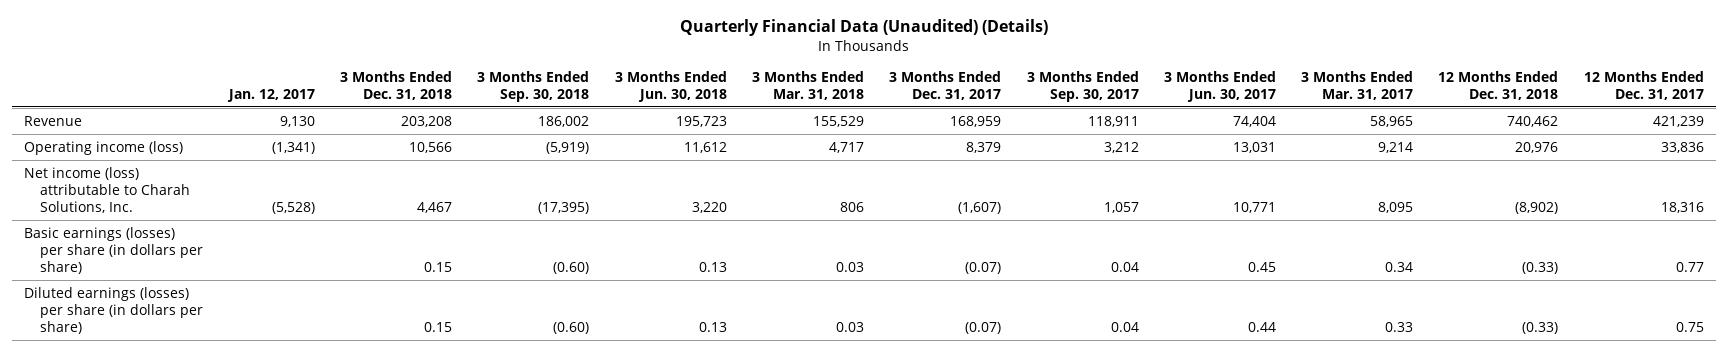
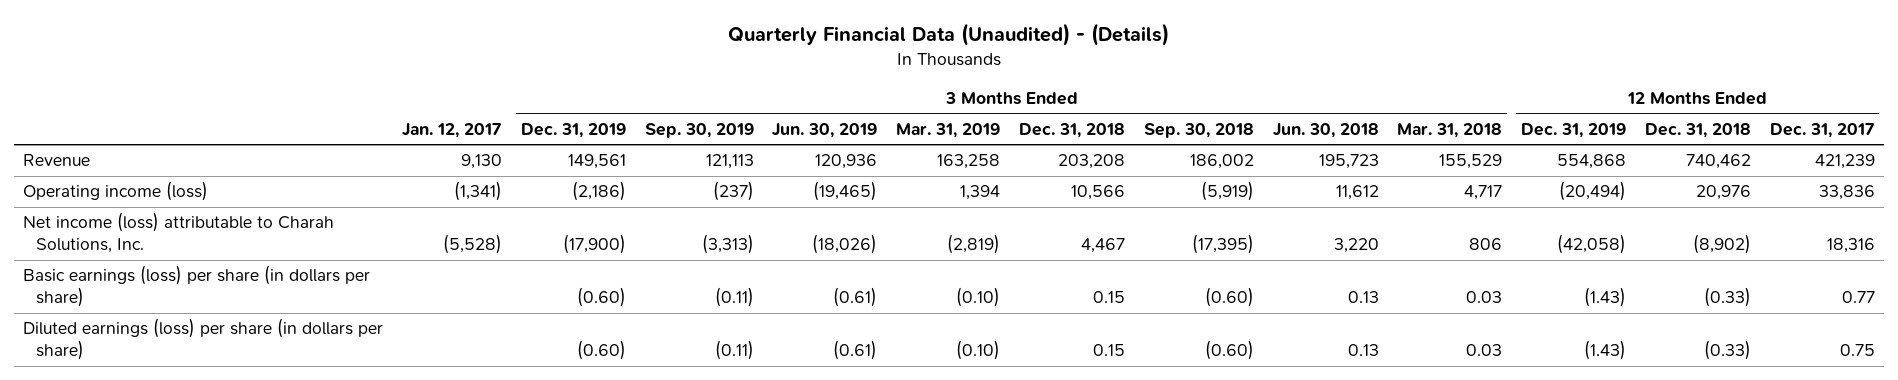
[680,19,1049,37] Quarterly Financial Data (Unaudited) (Details) -> [728,23,1170,47] Quarterly Financial Data (Unaudited) - (Details)
[889,70,1002,100] 3 Months Ended Dec. 31, 2017 -> none
[1026,70,1139,102] 3 Months Ended Sep. 30, 2017 -> none
[1163,70,1276,102] 3 Months Ended Jun. 30, 2017 -> none
[1301,70,1414,100] 3 Months Ended Mar. 31, 2017 -> none
none -> [520,122,626,138] Dec. 31, 2019
none -> [644,122,754,138] Sep. 30, 2019
none -> [772,122,878,138] Jun. 30, 2019
none -> [896,122,1001,138] Mar. 31, 2019
none -> [1521,122,1627,138] Dec. 31, 2019
[24,226,204,275] Basic earnings (losses) per share (in dollars per share) -> [23,265,371,308] Basic earnings (loss) per share (in dollars per share)
[24,286,204,335] Diluted earnings (losses) per share (in dollars per share) -> [23,318,384,361] Diluted earnings (loss) per share (in dollars per share)

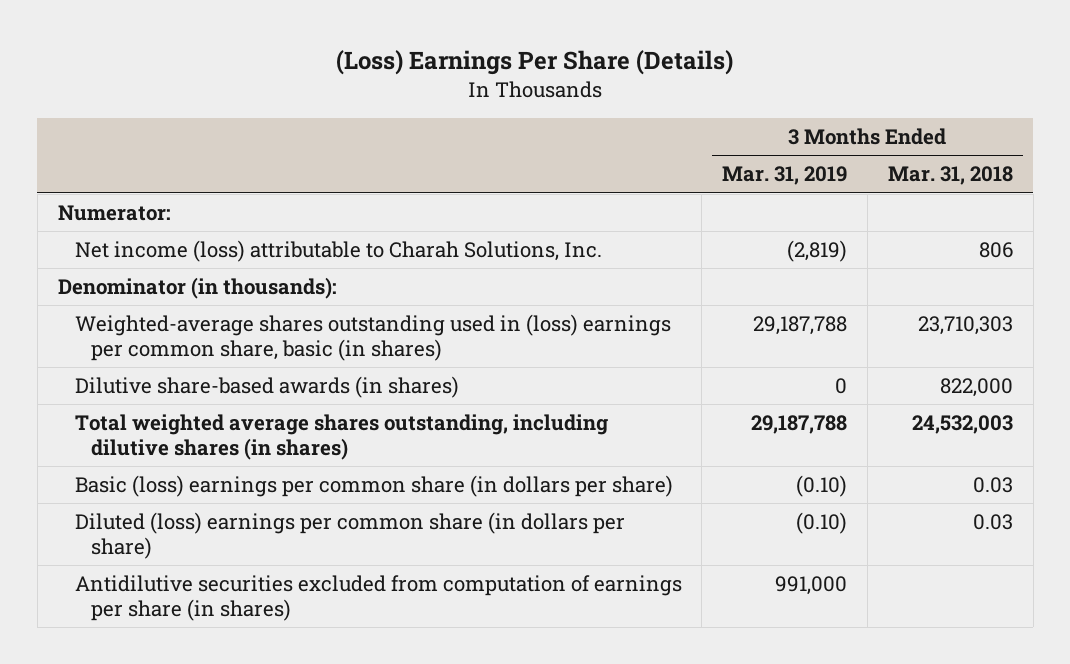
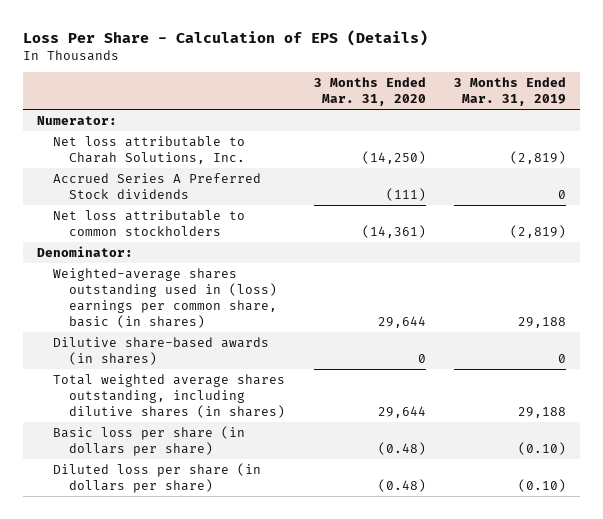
[336,50,734,76] (Loss) Earnings Per Share (Details) -> [23,29,429,46] Loss Per Share - Calculation of EPS (Details)
[887,166,1013,186] Mar. 31, 2018 -> none
none -> [313,77,426,107] 3 Months Ended Mar. 31, 2020
[74,240,602,263] Net income (loss) attributable to Charah Solutions, Inc. -> [53,136,246,164] Net loss attributable to Charah Solutions, Inc.
none -> [53,173,262,199] Accrued Series A Preferred Stock dividends
none -> [53,210,246,236] Net loss attributable to common stockholders
[57,277,337,300] Denominator (in thousands): -> [37,246,134,258] Denominator:
[753,316,848,336] 29,187,788 -> [518,316,567,328] 29,188
[74,575,682,621] Antidilutive securities excluded from computation of earnings per share (in shares) -> none
[751,415,848,435] 29,187,788 -> [518,406,567,418] 29,188
[74,475,673,498] Basic (loss) earnings per common share (in dollars per share) -> [53,426,246,456] Basic loss per share (in dollars per share)
[74,512,625,559] Diluted (loss) earnings per common share (in dollars per share) -> [53,463,262,493] Diluted loss per share (in dollars per share)

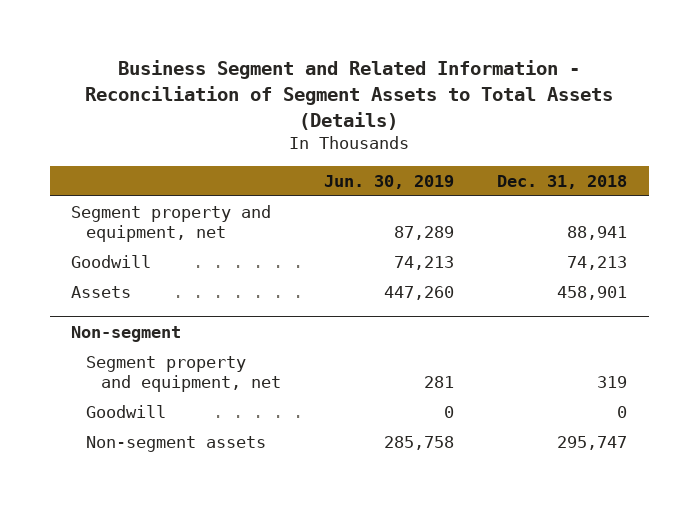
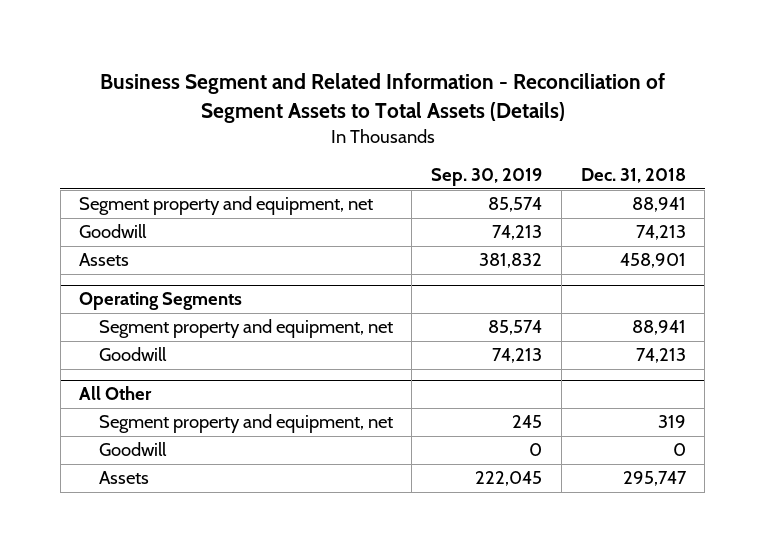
[324,174,455,189] Jun. 30, 2019 -> none
none -> [431,168,543,187] Sep. 30, 2019
none -> [79,292,243,311] Operating Segments
none -> [98,319,393,339] Segment property and equipment, net
none -> [98,347,167,362] Goodwill
[71,325,182,342] Non-segment -> [79,386,153,401] All Other
[86,436,267,453] Non-segment assets -> [98,471,149,485] Assets

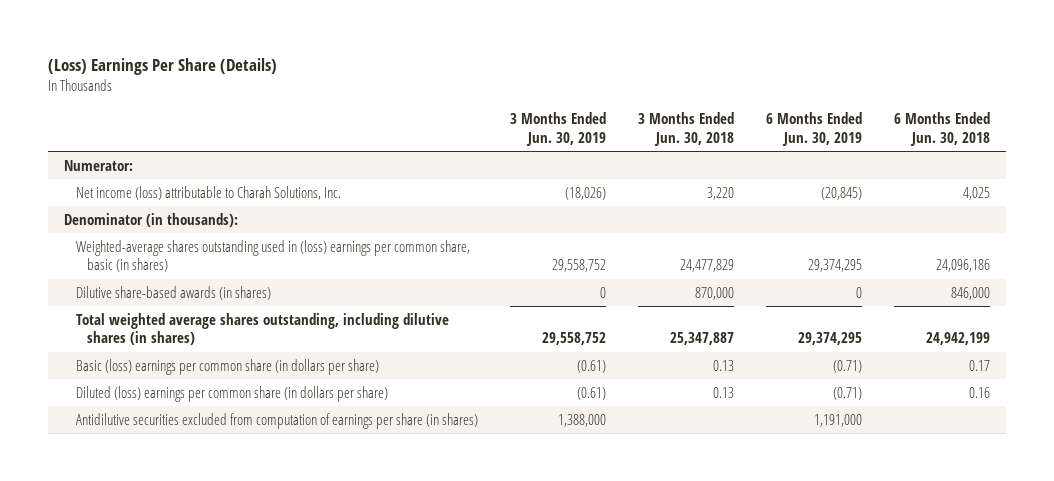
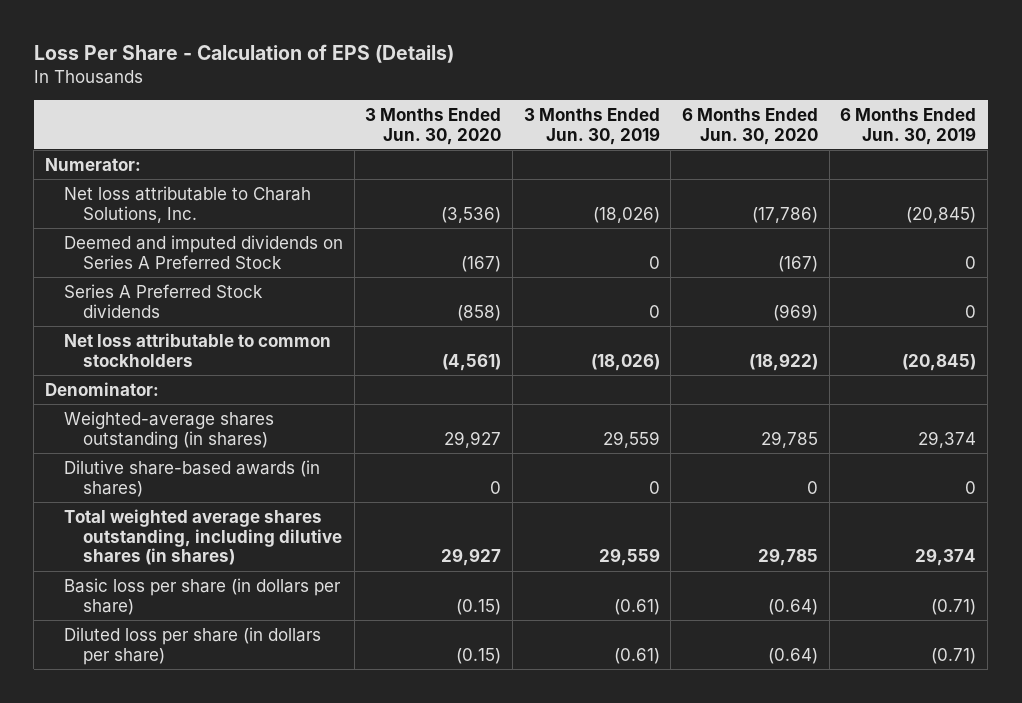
[47,57,277,75] (Loss) Earnings Per Share (Details) -> [33,44,454,64] Loss Per Share - Calculation of EPS (Details)
[638,112,735,146] 3 Months Ended Jun. 30, 2018 -> none
[894,112,991,146] 6 Months Ended Jun. 30, 2018 -> none
none -> [365,107,502,145] 3 Months Ended Jun. 30, 2020
none -> [682,107,819,145] 6 Months Ended Jun. 30, 2020
[75,185,341,200] Net income (loss) attributable to Charah Solutions, Inc. -> [64,185,312,223] Net loss attributable to Charah Solutions, Inc.
none -> [64,234,344,269] Deemed and imputed dividends on Series A Preferred Stock
none -> [64,283,264,318] Series A Preferred Stock dividends
none -> [64,332,332,367] Net loss attributable to common stockholders
[63,212,238,227] Denominator (in thousands): -> [45,381,160,396] Denominator:
[75,239,470,273] Weighted-average shares outstanding used in (loss) earnings per common share, basic (in shares) -> [64,410,275,449] Weighted-average shares outstanding (in shares)
[551,259,606,273] 29,558,752 -> [602,430,660,448] 29,559
[808,259,863,273] 29,374,295 -> [918,430,977,448] 29,374
[75,412,478,429] Antidilutive securities excluded from computation of earnings per share (in shares) -> none
[541,332,606,346] 29,558,752 -> [598,548,660,567] 29,559
[798,332,863,346] 29,374,295 -> [915,548,977,567] 29,374
[75,358,379,375] Basic (loss) earnings per common share (in dollars per share) -> [64,577,342,615] Basic loss per share (in dollars per share)
[75,385,388,402] Diluted (loss) earnings per common share (in dollars per share) -> [64,626,322,665] Diluted loss per share (in dollars per share)

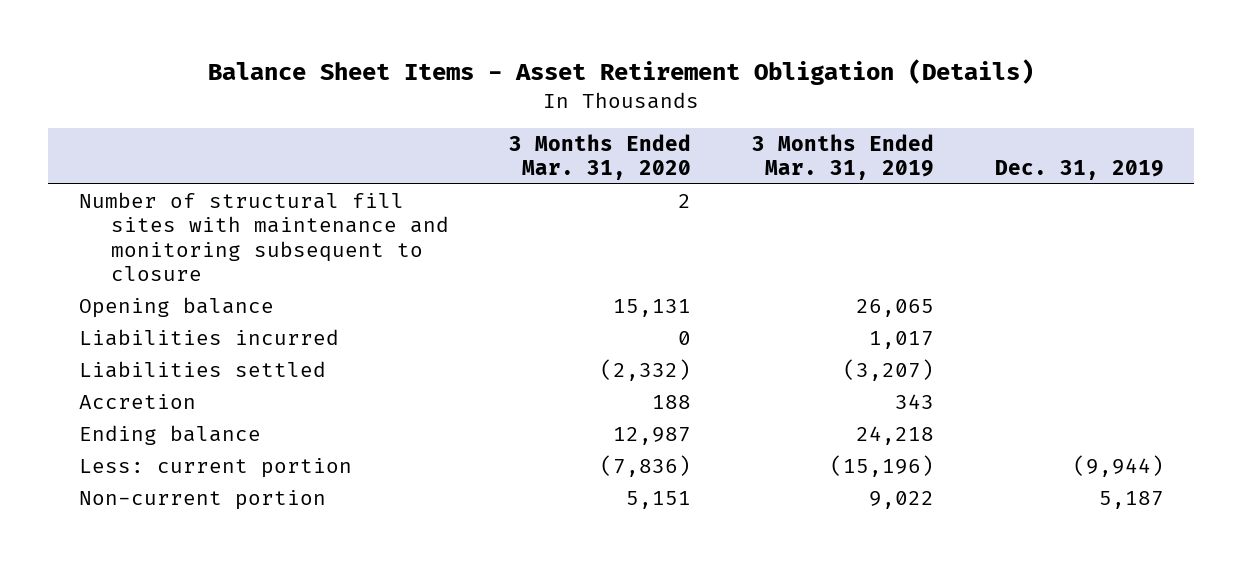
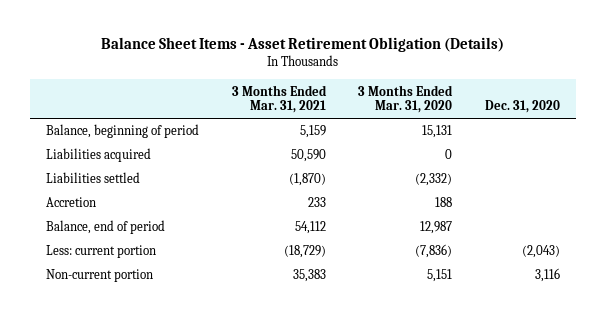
[751,133,934,181] 3 Months Ended Mar. 31, 2019 -> none
[994,160,1164,181] Dec. 31, 2019 -> none
none -> [231,84,327,114] 3 Months Ended Mar. 31, 2021
none -> [485,100,561,114] Dec. 31, 2020
[78,191,449,282] Number of structural fill sites with maintenance and monitoring subsequent to closure -> none
[78,296,274,318] Opening balance -> [45,124,199,139] Balance, beginning of period
[78,328,339,346] Liabilities incurred -> [45,148,151,163] Liabilities acquired
[78,424,261,445] Ending balance -> [45,220,165,235] Balance, end of period

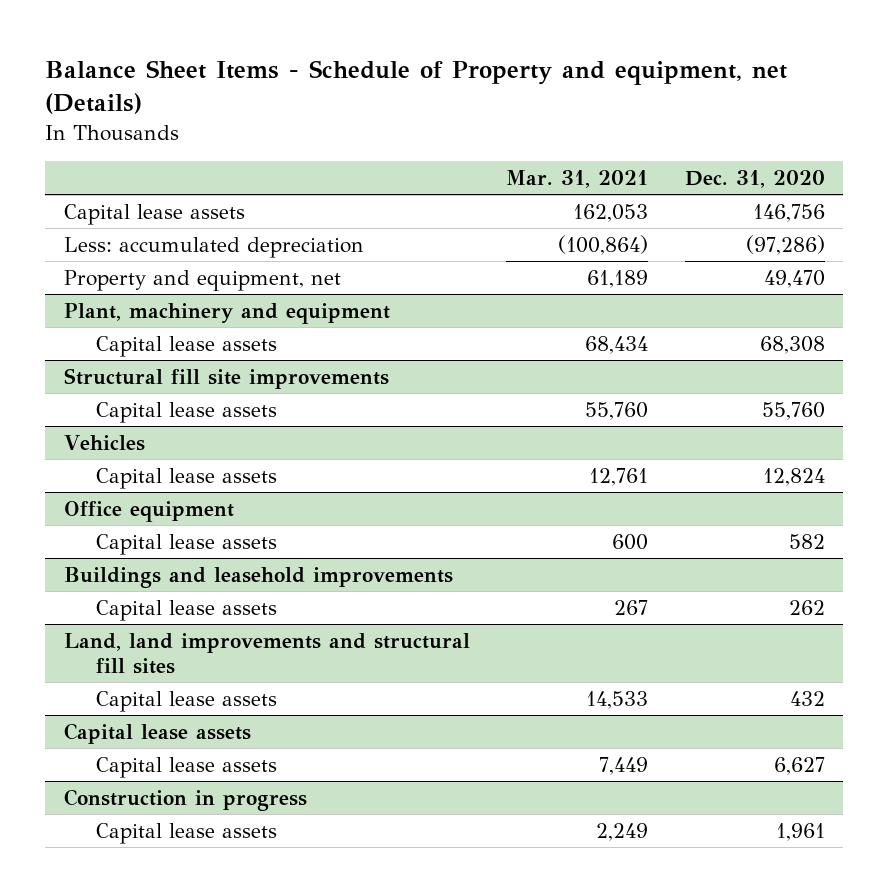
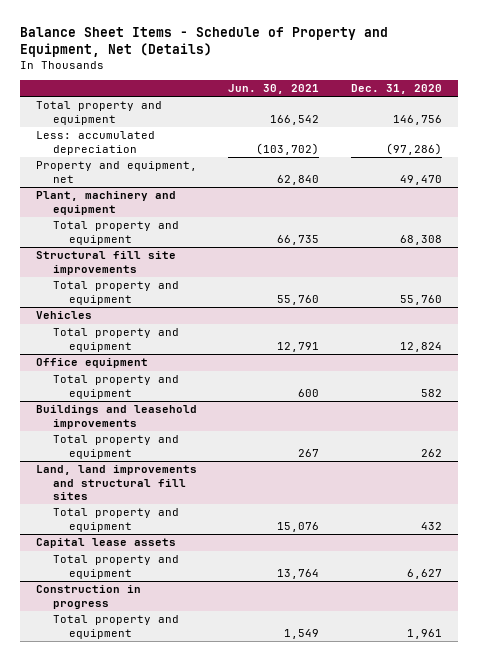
[45,60,788,114] Balance Sheet Items - Schedule of Property and equipment, net (Details) -> [19,26,388,57] Balance Sheet Items - Schedule of Property and Equipment, Net (Details)
[506,169,649,188] Mar. 31, 2021 -> none
none -> [228,84,320,95] Jun. 30, 2021
[63,203,245,225] Capital lease assets -> [35,101,162,125] Total property and equipment
[95,335,277,357] Capital lease assets -> [52,221,179,245] Total property and equipment
[95,401,277,423] Capital lease assets -> [52,281,179,305] Total property and equipment
[95,467,277,489] Capital lease assets -> [52,328,179,352] Total property and equipment
[95,533,277,555] Capital lease assets -> [52,375,179,399] Total property and equipment
[95,599,277,621] Capital lease assets -> [52,435,179,459] Total property and equipment
[95,690,277,712] Capital lease assets -> [52,508,179,532] Total property and equipment
[95,756,277,778] Capital lease assets -> [52,555,179,579] Total property and equipment
[95,822,277,844] Capital lease assets -> [52,615,179,639] Total property and equipment

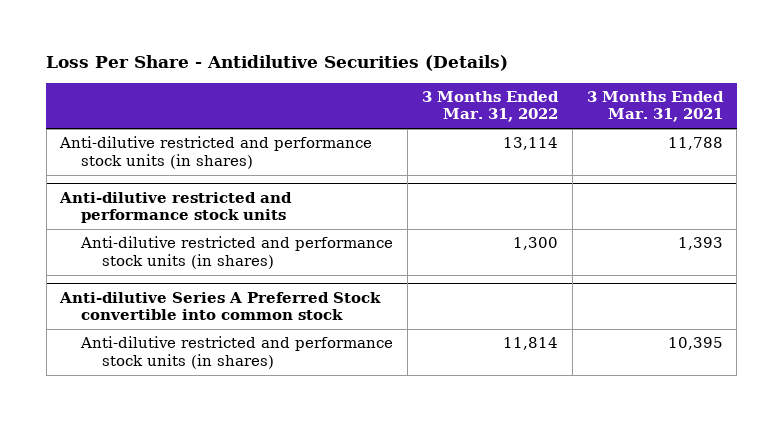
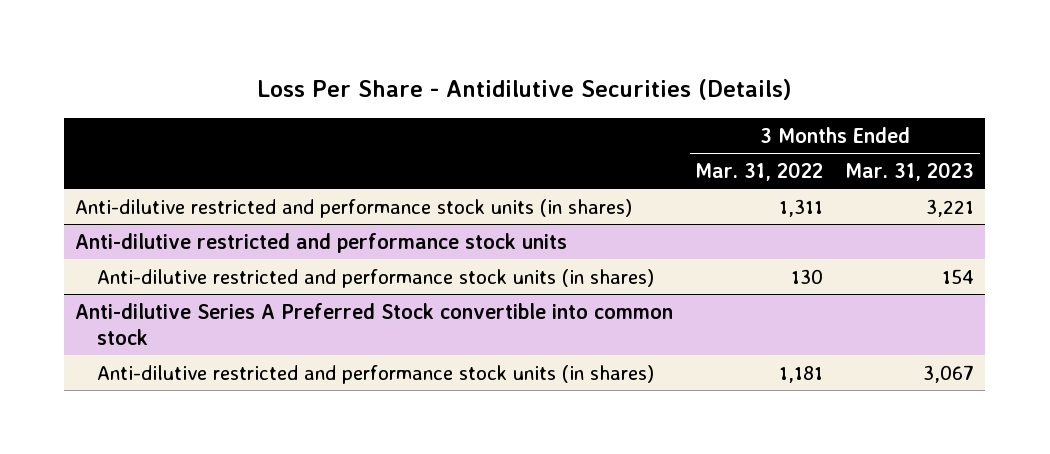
[586,91,724,123] 3 Months Ended Mar. 31, 2021 -> none
none -> [845,161,975,181] Mar. 31, 2023
[502,137,558,151] 13,114 -> [779,198,824,217] 1,311
[512,237,558,251] 1,300 -> [791,268,824,284] 130
[502,337,558,351] 11,814 -> [779,365,824,383] 1,181

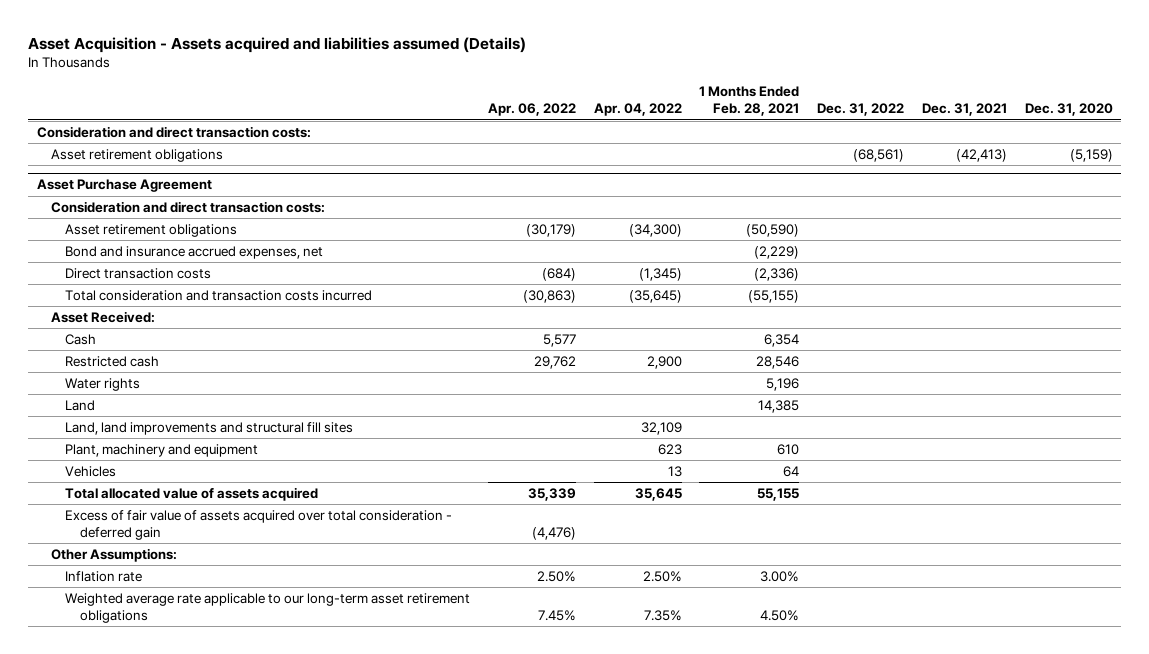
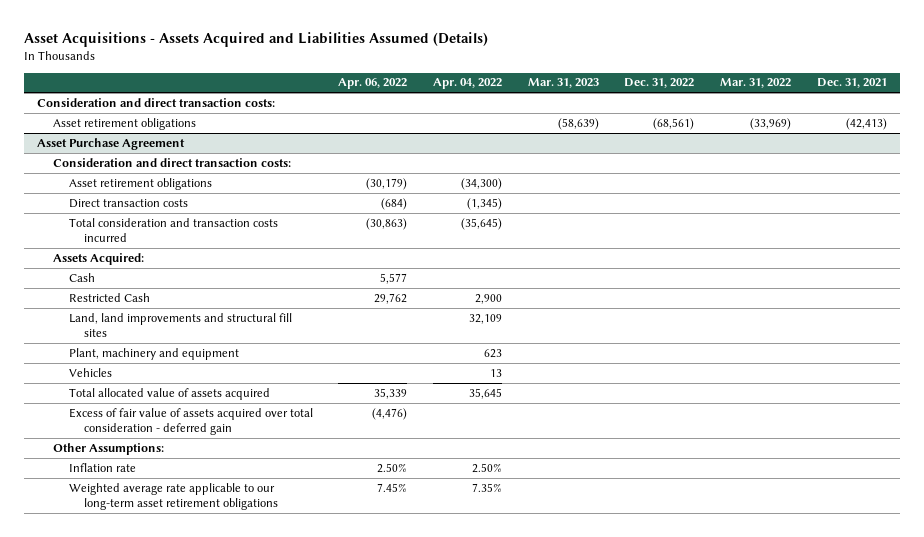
[27,36,526,53] Asset Acquisition - Assets acquired and liabilities assumed (Details) -> [24,32,489,48] Asset Acquisitions - Assets Acquired and Liabilities Assumed (Details)
[699,86,800,117] 1 Months Ended Feb. 28, 2021 -> none
[1024,103,1113,117] Dec. 31, 2020 -> none
none -> [527,78,599,89] Mar. 31, 2023
none -> [720,78,792,89] Mar. 31, 2022
[65,245,324,259] Bond and insurance accrued expenses, net -> none
[51,310,156,323] Asset Received: -> [52,252,144,265] Assets Acquired:
[65,377,141,391] Water rights -> none
[65,399,96,411] Land -> none
[65,355,160,367] Restricted cash -> [68,292,150,302] Restricted Cash

